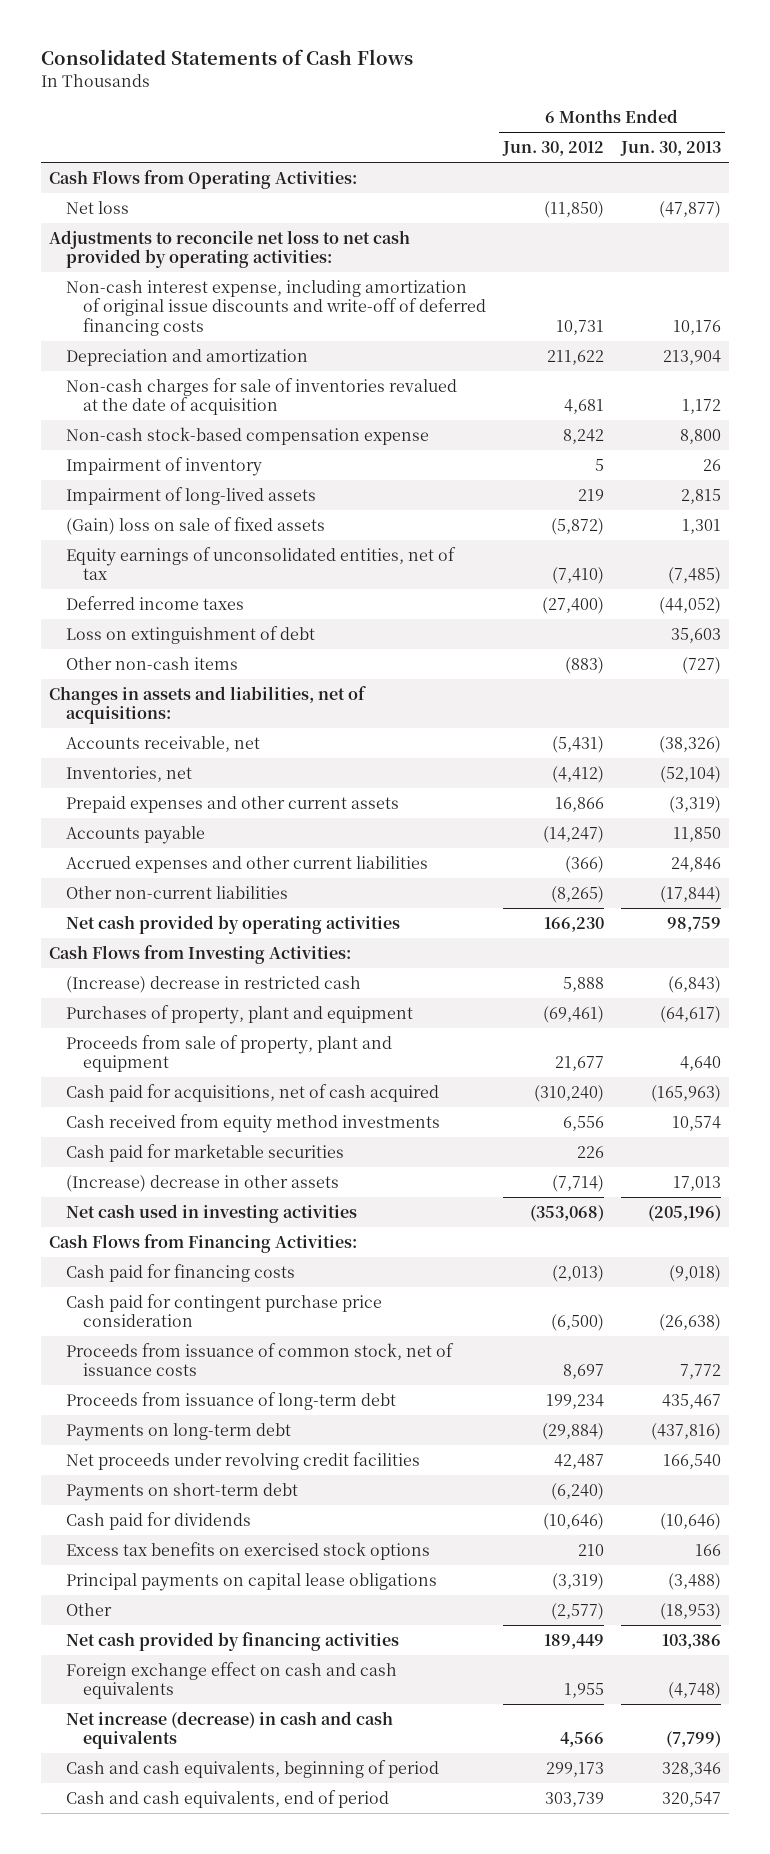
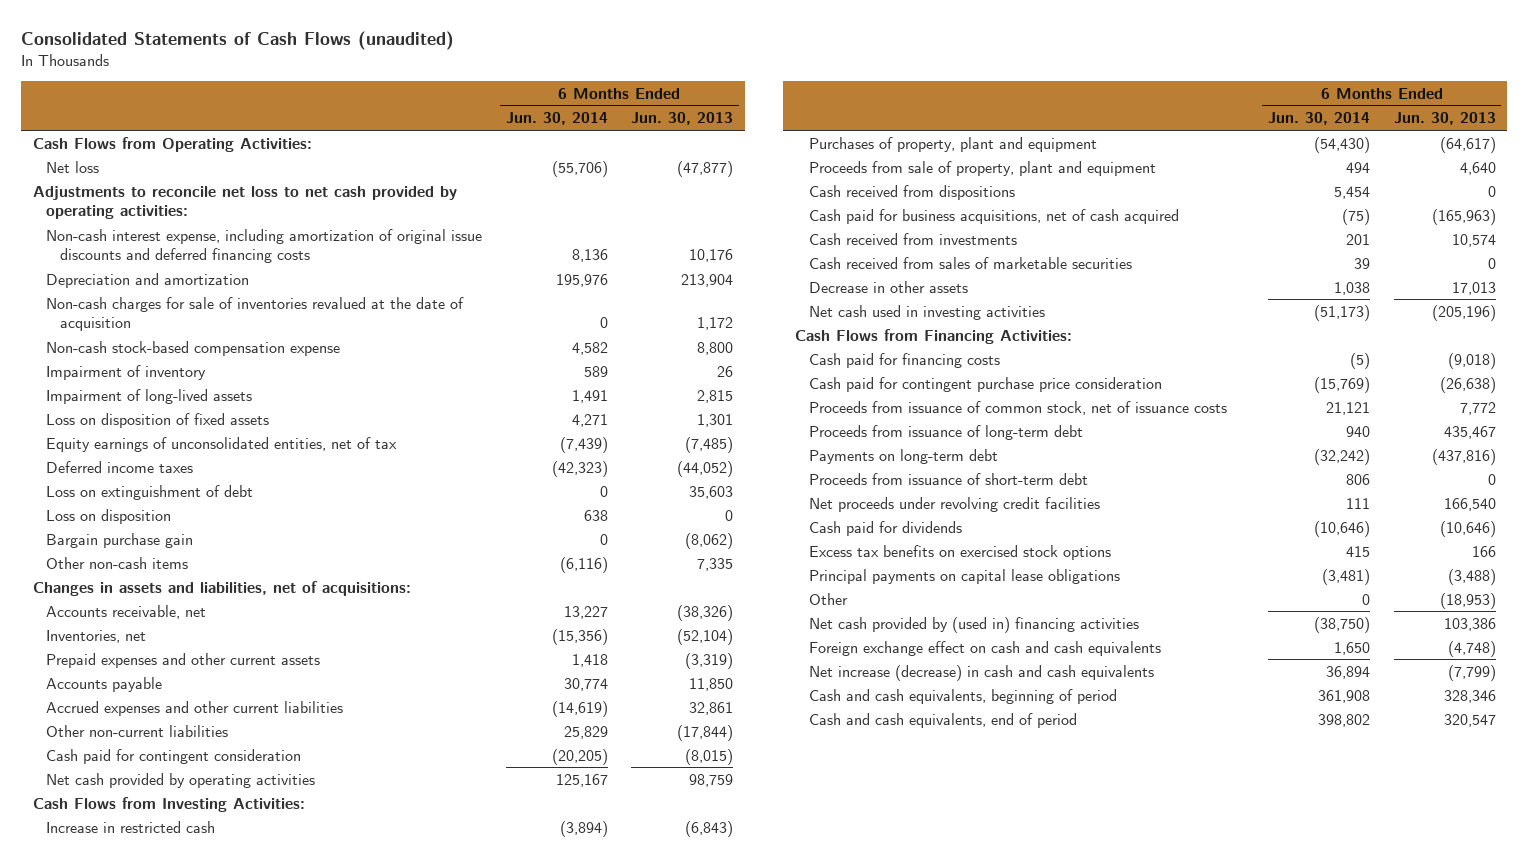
[40,49,413,66] Consolidated Statements of Cash Flows -> [21,31,455,51] Consolidated Statements of Cash Flows (unaudited)
[502,141,605,157] Jun. 30, 2012 -> none
none -> [505,112,608,126] Jun. 30, 2014
[66,279,487,337] Non-cash interest expense, including amortization of original issue discounts and write-off of deferred financing costs -> [46,228,483,264] Non-cash interest expense, including amortization of original issue discounts and deferred financing costs
[66,516,326,535] (Gain) loss on sale of fixed assets -> [46,412,270,428] Loss on disposition of fixed assets
none -> [46,508,172,524] Loss on disposition
none -> [46,532,194,548] Bargain purchase gain
[681,656,721,674] (727) -> [697,557,734,571] 7,335
[670,856,721,872] 24,846 -> [689,701,734,715] 32,861
none -> [46,748,302,764] Cash paid for contingent consideration
[66,975,362,993] (Increase) decrease in restricted cash -> [46,820,216,833] Increase in restricted cash
[66,1143,345,1162] Cash paid for marketable securities -> none
none -> [808,184,1015,200] Cash received from dispositions
[66,1083,440,1102] Cash paid for acquisitions, net of cash acquired -> [808,208,1179,224] Cash paid for business acquisitions, net of cash acquired
[66,1113,441,1133] Cash received from equity method investments -> [808,232,1017,245] Cash received from investments
none -> [808,256,1132,269] Cash received from sales of marketable securities
[66,1174,340,1192] (Increase) decrease in other assets -> [808,280,968,293] Decrease in other assets
none -> [808,472,1088,485] Proceeds from issuance of short-term debt
[66,1482,299,1501] Payments on short-term debt -> none
[66,1631,400,1651] Net cash provided by financing activities -> [808,616,1139,633] Net cash provided by (used in) financing activities

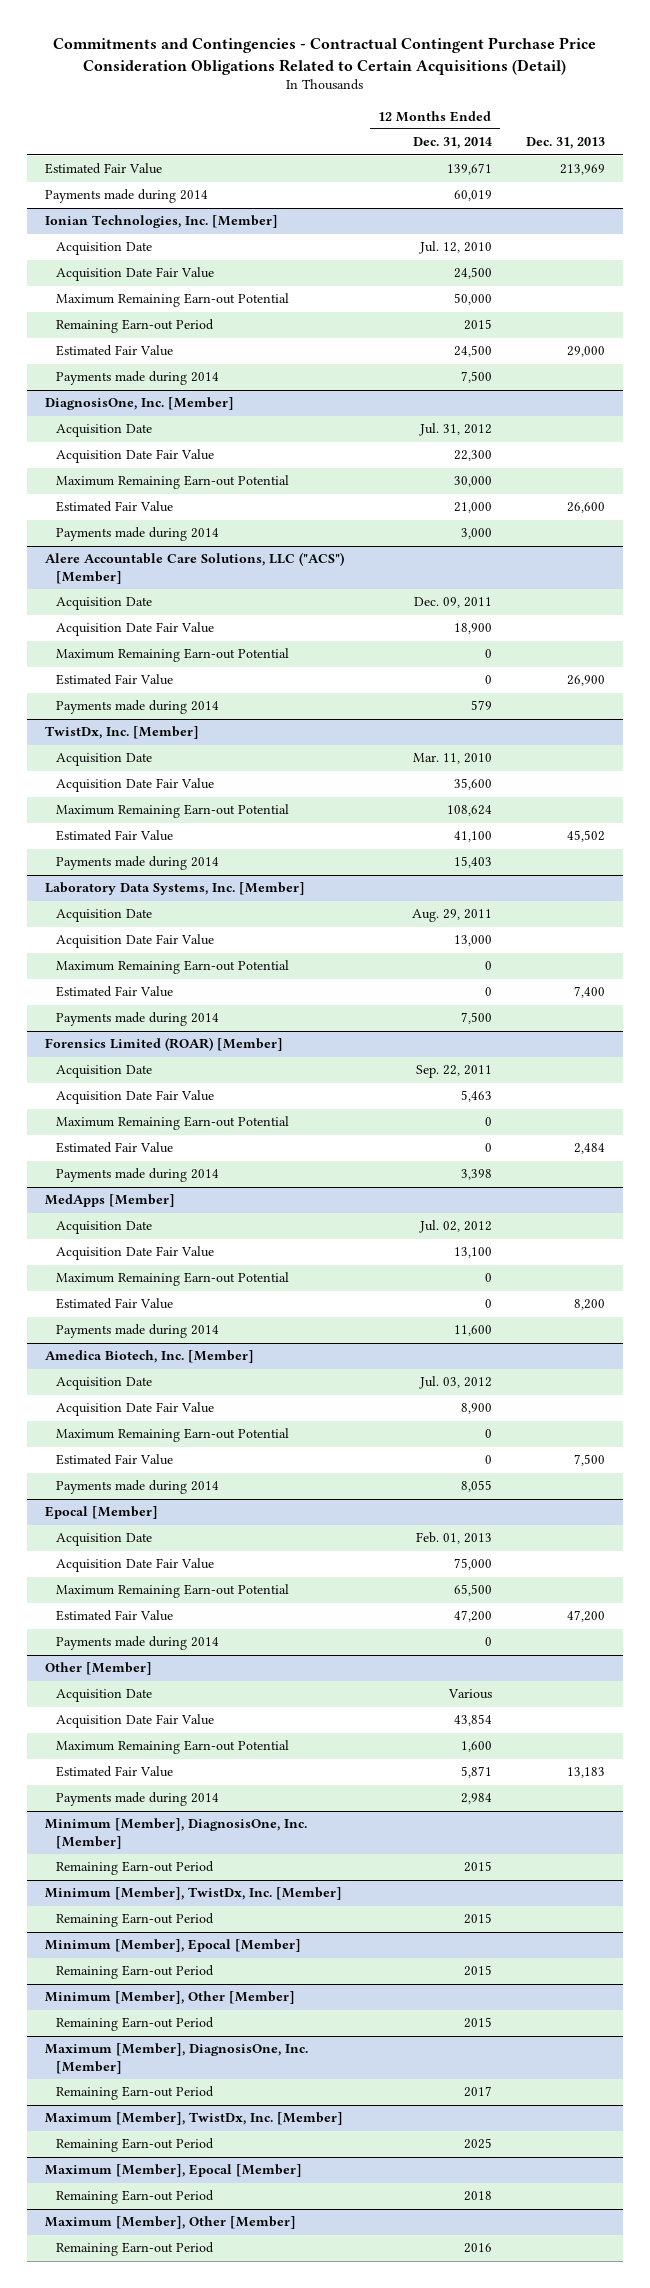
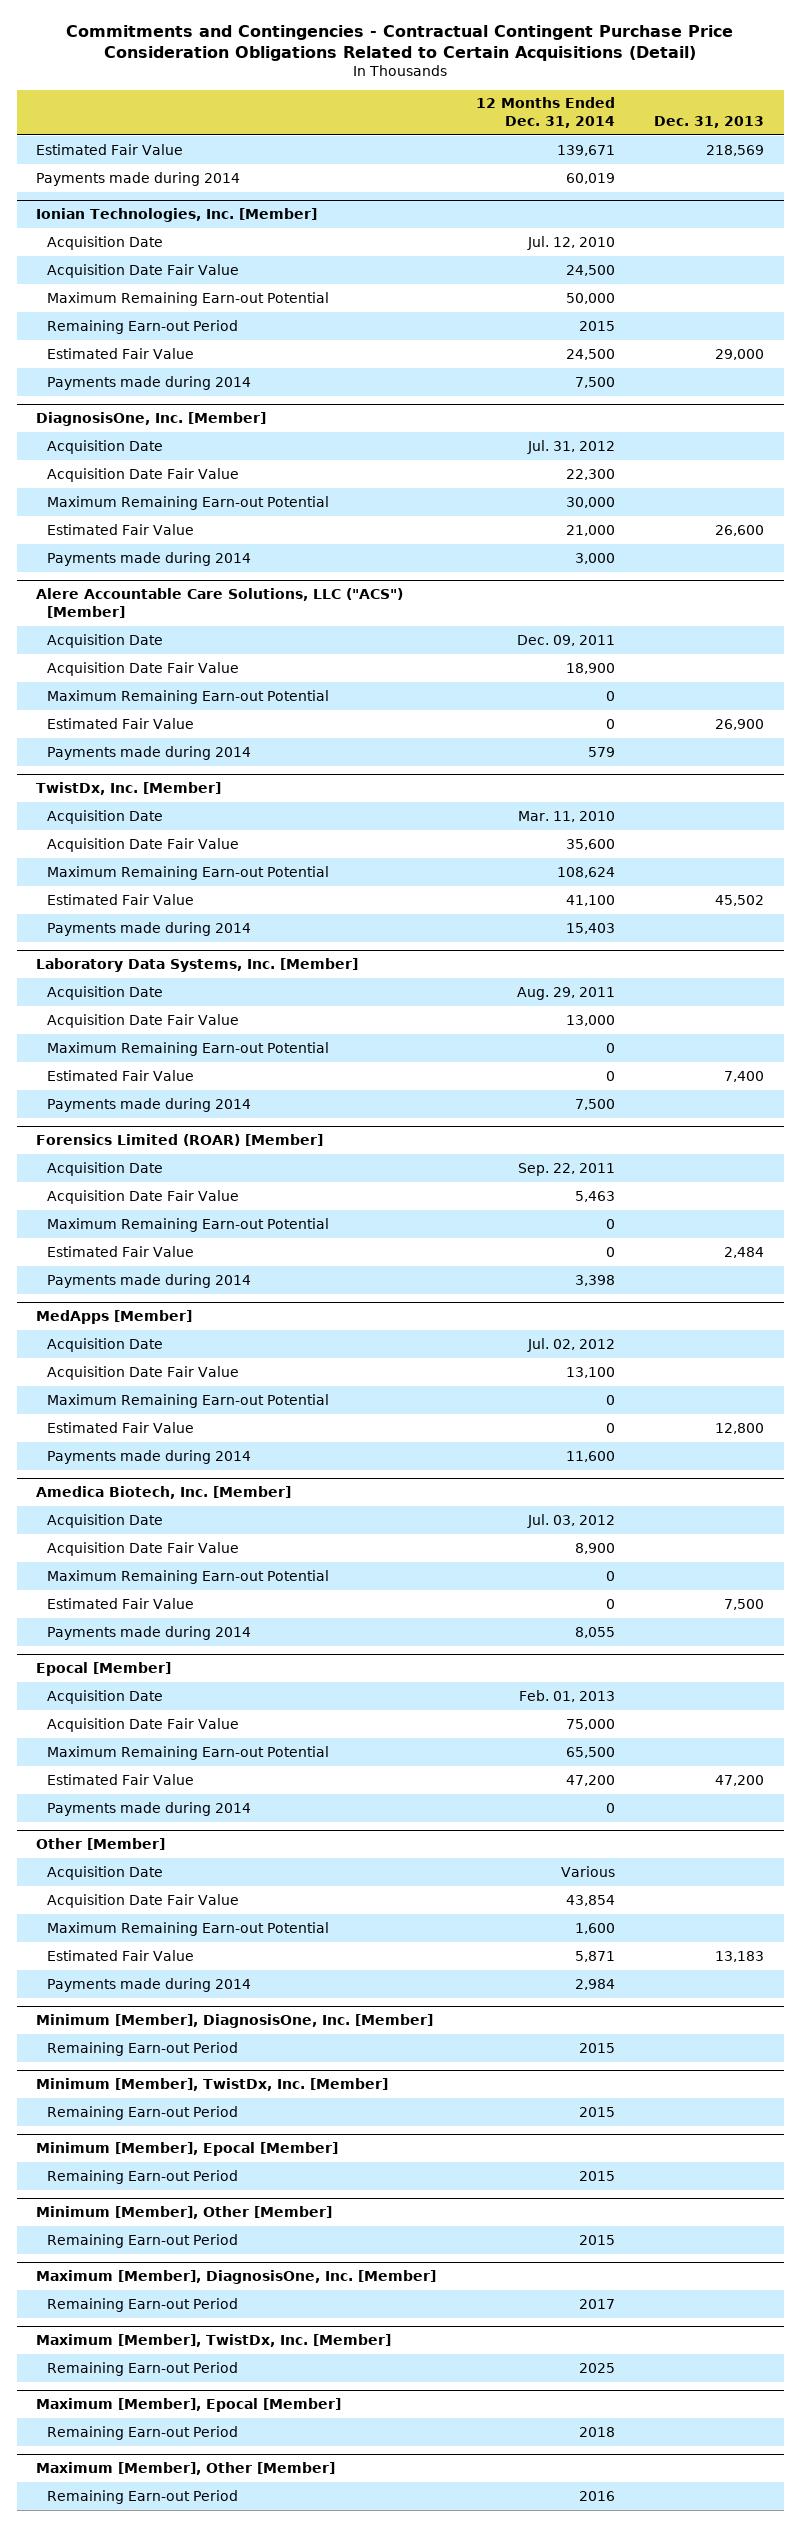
[560,164,606,176] 213,969 -> [706,144,765,156] 218,569
[574,1299,606,1311] 8,200 -> [715,1422,765,1434] 12,800

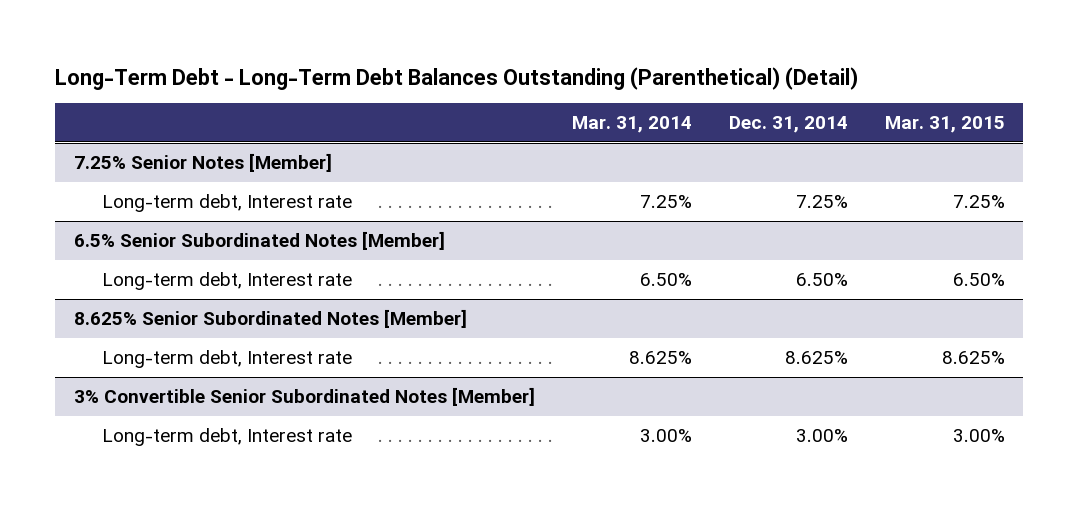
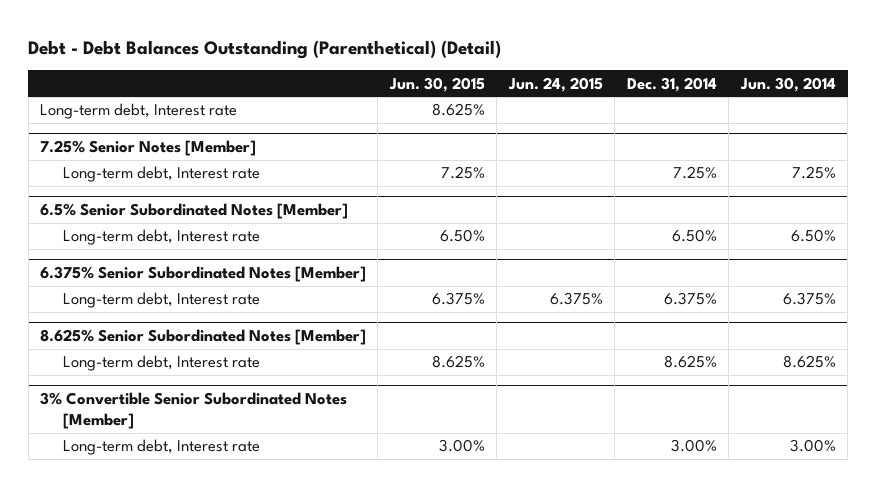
[55,66,859,90] Long-Term Debt - Long-Term Debt Balances Outstanding (Parenthetical) (Detail) -> [28,39,502,59] Debt - Debt Balances Outstanding (Parenthetical) (Detail)
[571,116,692,134] Mar. 31, 2014 -> none
[884,116,1005,134] Mar. 31, 2015 -> none
none -> [388,76,485,92] Jun. 30, 2015
none -> [507,76,603,92] Jun. 24, 2015
none -> [739,76,836,92] Jun. 30, 2014
none -> [39,103,237,120] Long-term debt, Interest rate
none -> [39,266,366,283] 6.375% Senior Subordinated Notes [Member]
none -> [63,292,261,309] Long-term debt, Interest rate

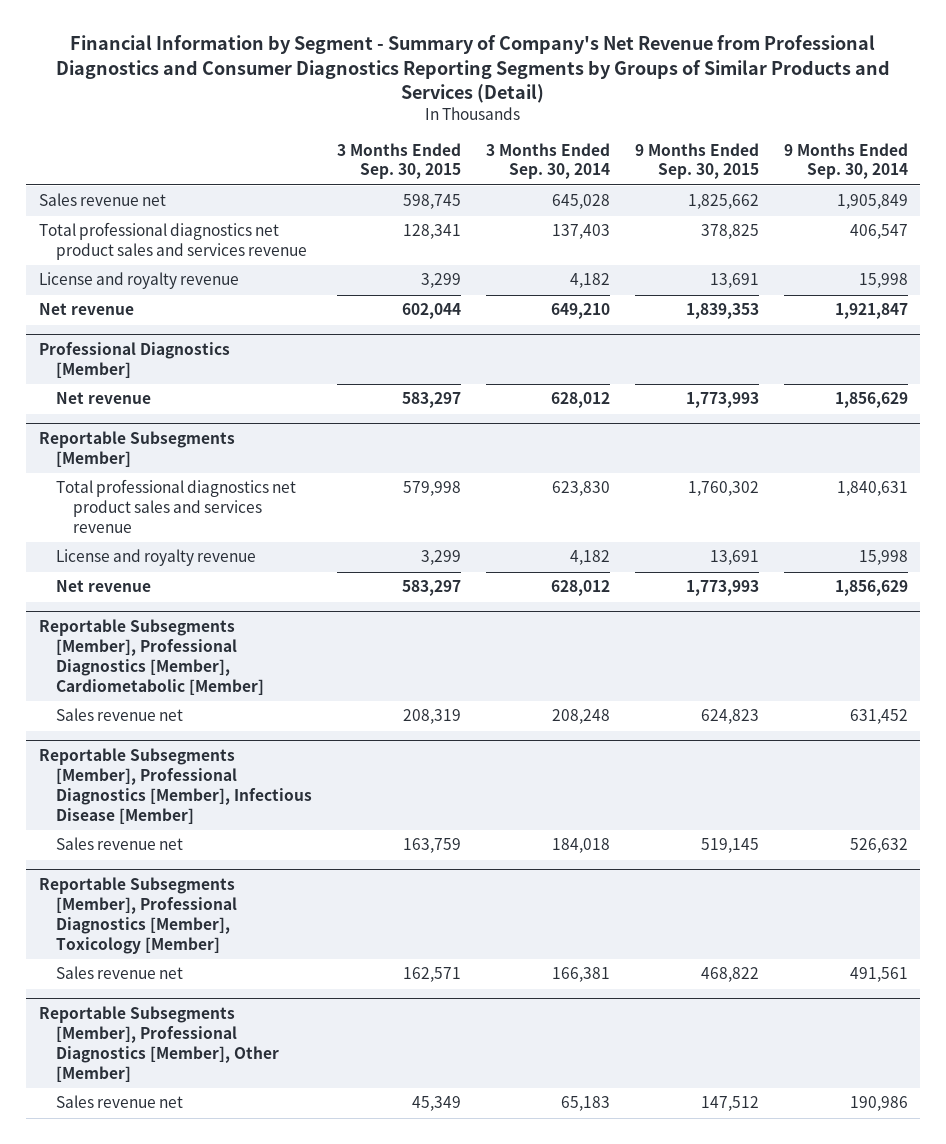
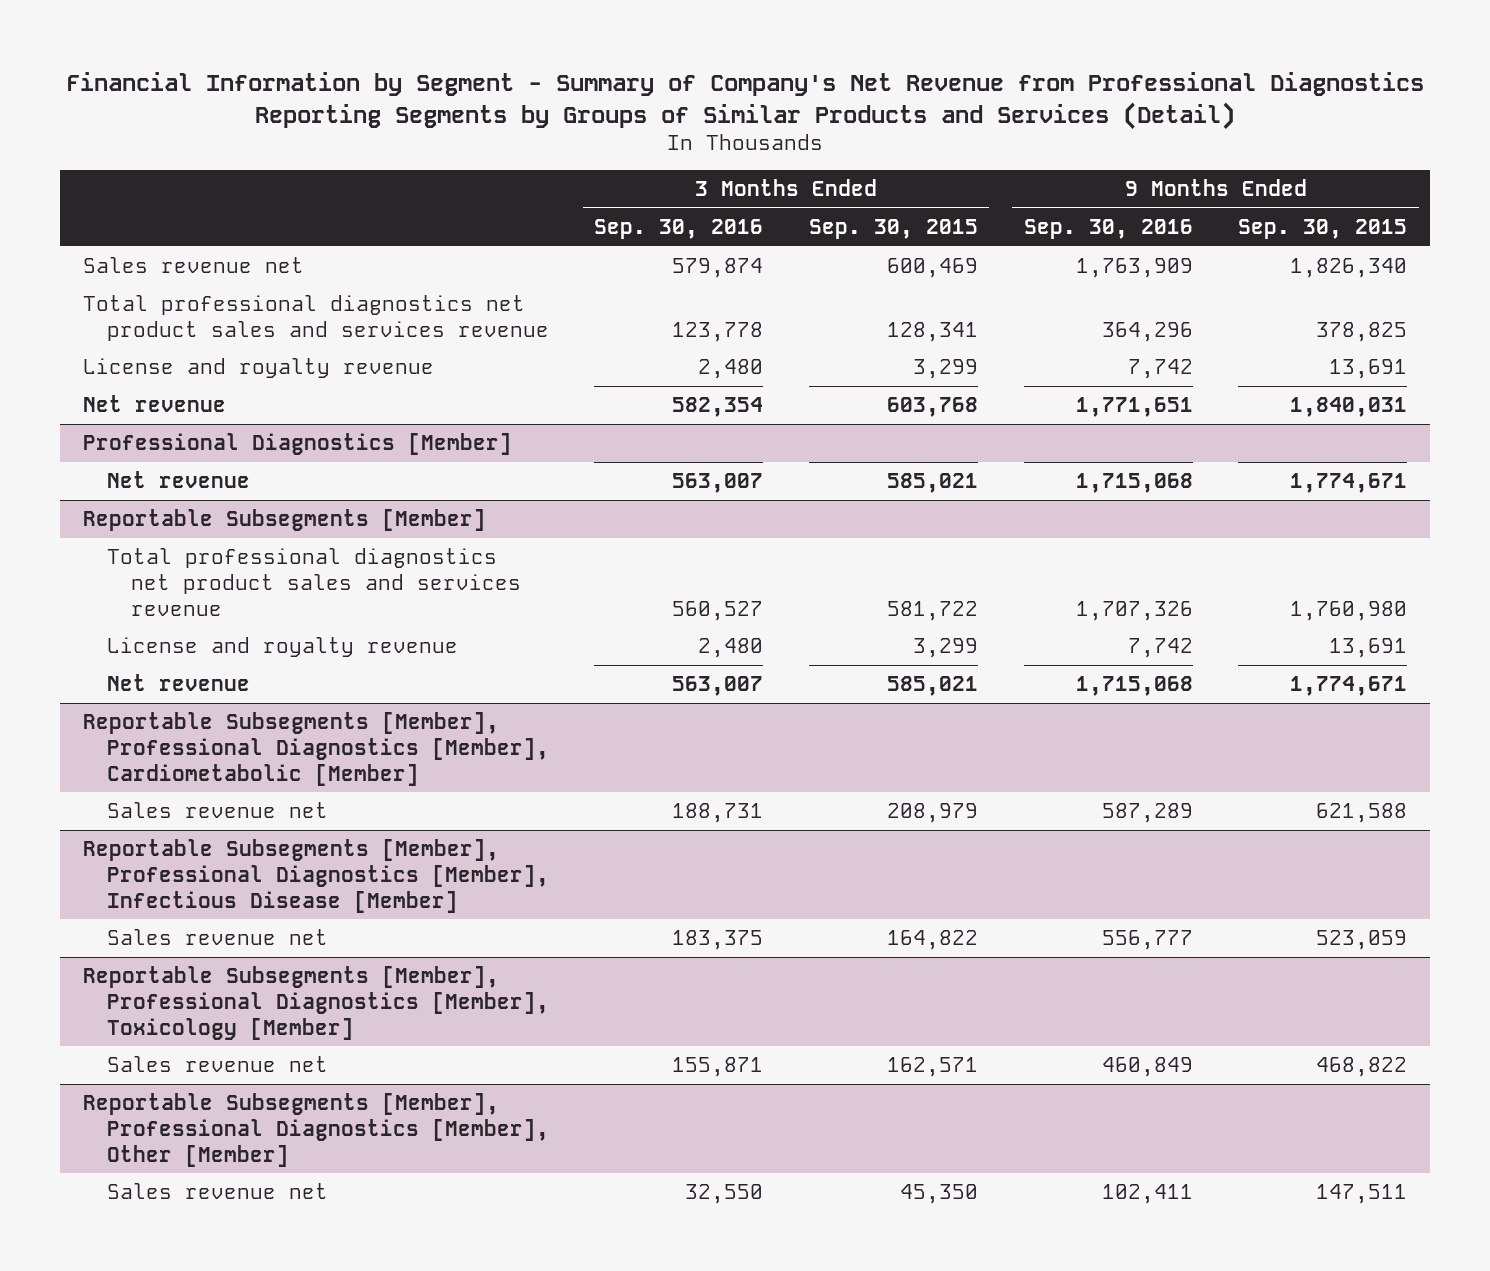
[56,35,891,103] Financial Information by Segment - Summary of Company's Net Revenue from Professional Diagnostics and Consumer Diagnostics Reporting Segments by Groups of Similar Products and Services (Detail) -> [66,72,1425,130] Financial Information by Segment - Summary of Company's Net Revenue from Professional Diagnostics Reporting Segments by Groups of Similar Products and Services (Detail)
[485,142,610,180] 3 Months Ended Sep. 30, 2014 -> none
[783,142,908,180] 9 Months Ended Sep. 30, 2014 -> none
none -> [594,218,764,239] Sep. 30, 2016
none -> [1023,218,1193,239] Sep. 30, 2016
[402,194,461,210] 598,745 -> [887,257,979,278] 600,469
[687,194,759,210] 1,825,662 -> [1290,257,1408,278] 1,826,340
[401,303,461,320] 602,044 -> [887,396,979,417] 603,768
[685,303,759,320] 1,839,353 -> [1290,396,1408,417] 1,840,031
[401,392,461,409] 583,297 -> [887,472,979,493] 585,021
[685,392,759,409] 1,773,993 -> [1290,472,1408,493] 1,774,671
[402,481,461,497] 579,998 -> [887,600,979,621] 581,722
[687,481,759,497] 1,760,302 -> [1290,600,1408,621] 1,760,980
[401,580,461,597] 583,297 -> [887,675,979,696] 585,021
[685,580,759,597] 1,773,993 -> [1290,675,1408,696] 1,774,671
[402,709,461,725] 208,319 -> [887,802,979,823] 208,979
[700,709,759,725] 624,823 -> [1316,802,1408,823] 621,588
[402,838,461,854] 163,759 -> [887,929,979,950] 164,822
[700,838,759,854] 519,145 -> [1316,929,1408,950] 523,059
[411,1096,461,1112] 45,349 -> [900,1183,979,1204] 45,350
[700,1096,759,1112] 147,512 -> [1316,1183,1408,1204] 147,511

